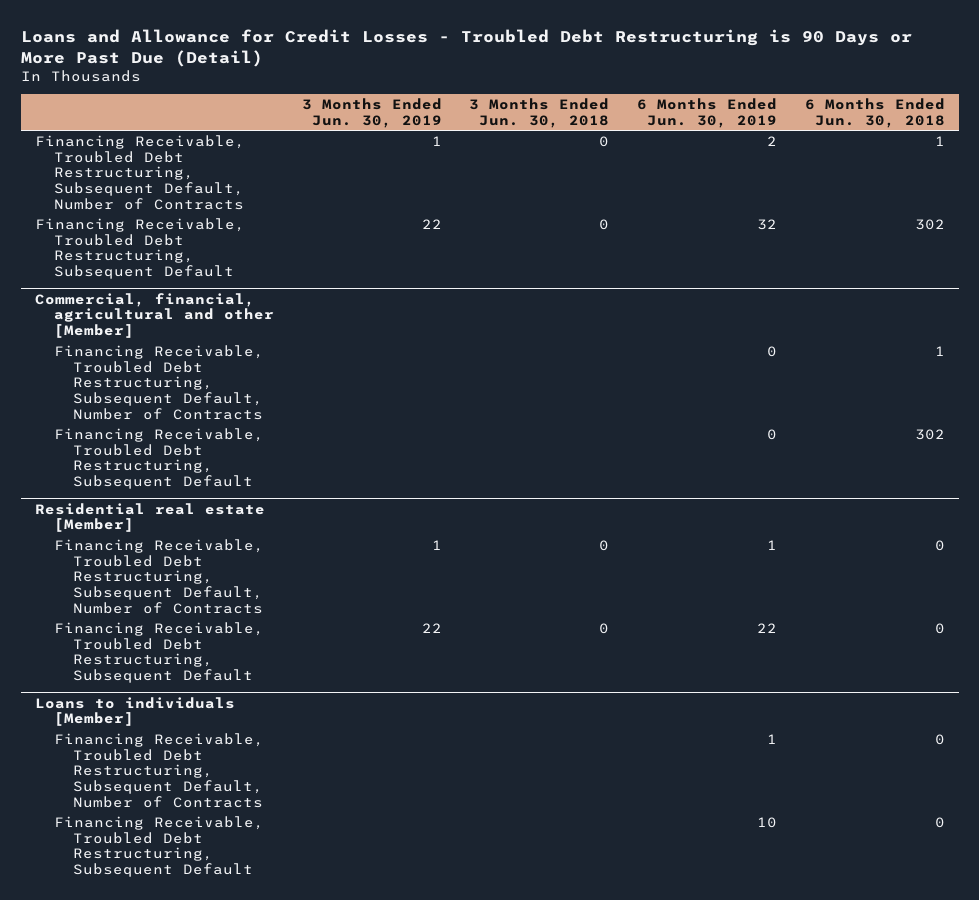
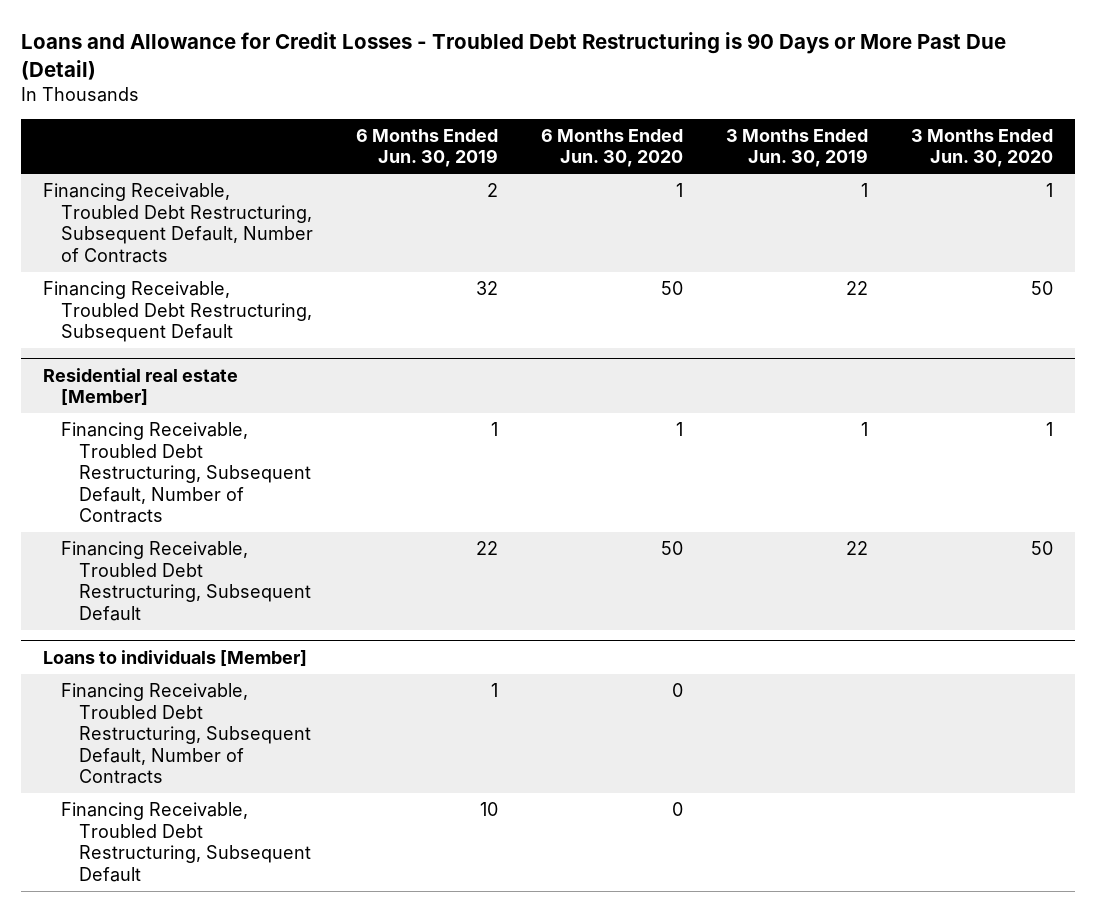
[469,97,610,128] 3 Months Ended Jun. 30, 2018 -> none
[804,97,945,128] 6 Months Ended Jun. 30, 2018 -> none
none -> [541,128,684,168] 6 Months Ended Jun. 30, 2020
none -> [911,128,1054,168] 3 Months Ended Jun. 30, 2020
[34,292,274,339] Commercial, financial, agricultural and other [Member] -> none
[53,344,264,421] Financing Receivable, Troubled Debt Restructuring, Subsequent Default, Number of Contracts -> none
[53,427,264,490] Financing Receivable, Troubled Debt Restructuring, Subsequent Default -> none

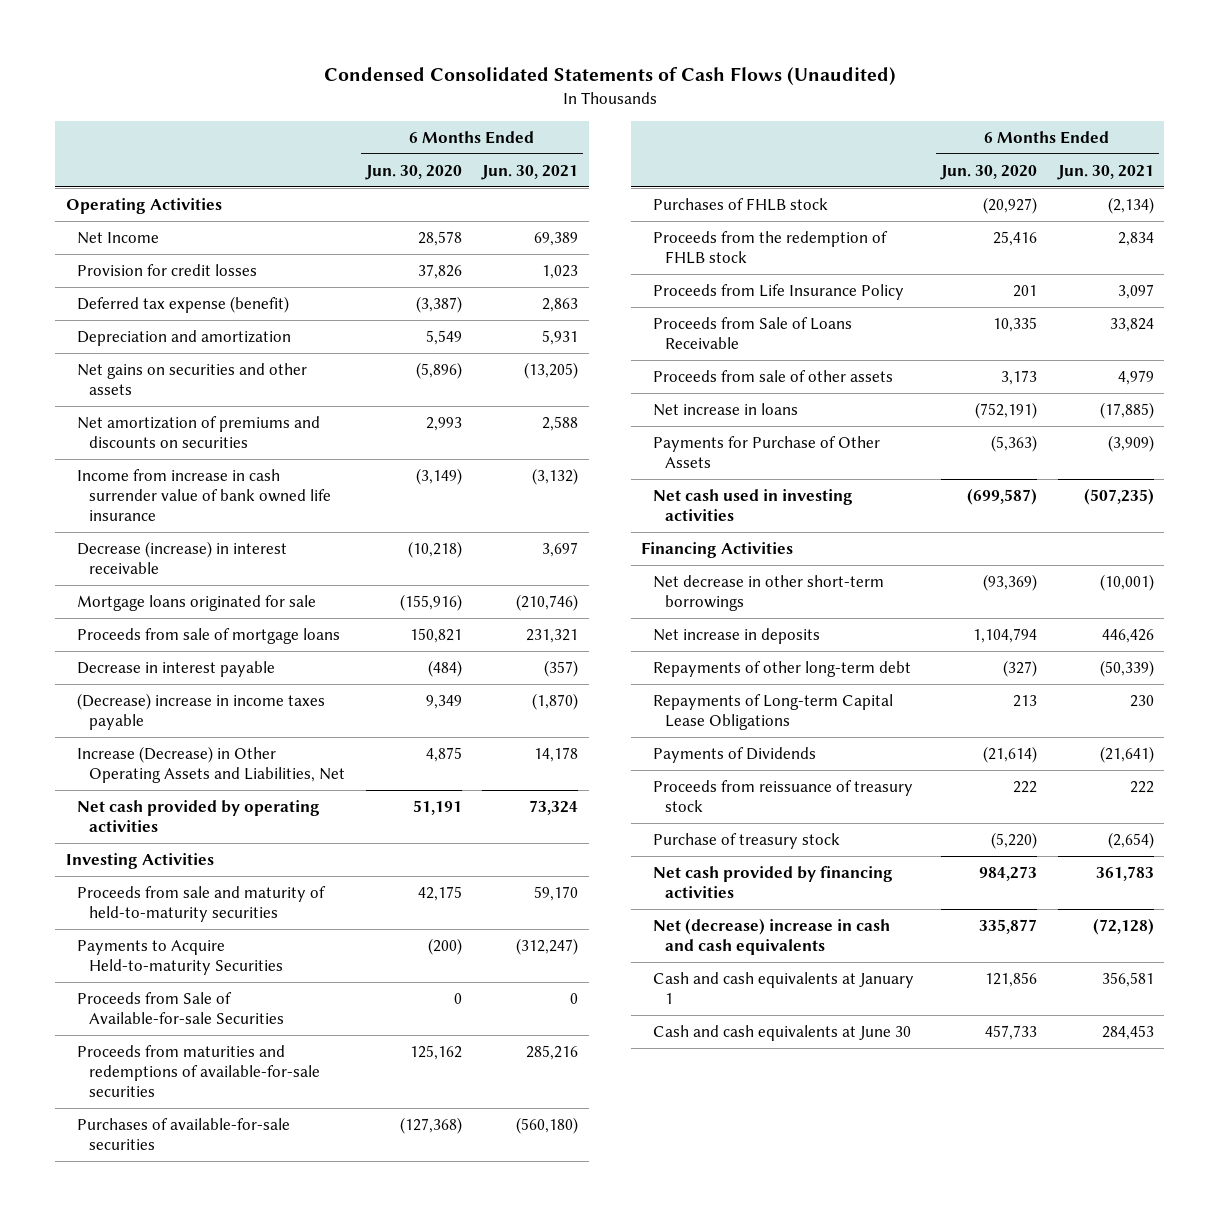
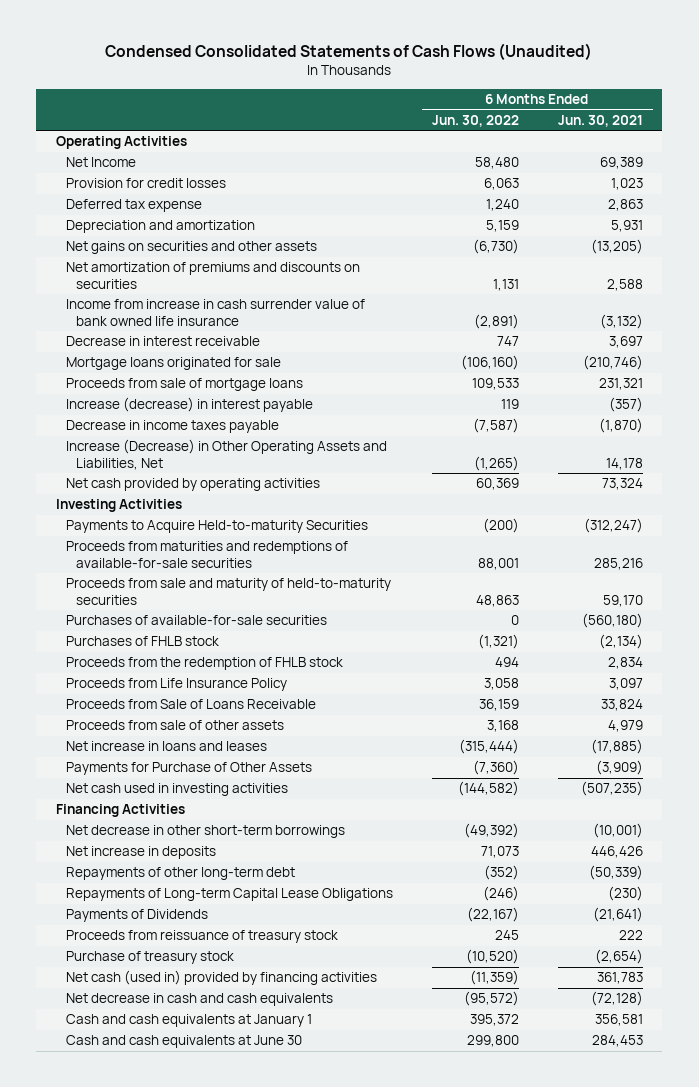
[364,164,462,180] Jun. 30, 2020 -> none
none -> [431,114,519,127] Jun. 30, 2022
[77,295,290,313] Deferred tax expense (benefit) -> [65,199,202,213] Deferred tax expense
[77,540,288,574] Decrease (increase) in interest receivable -> [65,336,260,347] Decrease in interest receivable
[77,660,276,677] Decrease in interest payable -> [65,397,313,413] Increase (decrease) in interest payable
[77,692,326,730] (Decrease) increase in income taxes payable -> [65,420,279,434] Decrease in income taxes payable
[77,991,285,1024] Proceeds from Sale of Available-for-sale Securities -> none
[77,885,327,922] Proceeds from sale and maturity of held-to-maturity securities -> [65,578,391,606] Proceeds from sale and maturity of held-to-maturity securities
[652,402,798,416] Net increase in loans -> [65,741,267,752] Net increase in loans and leases
[1129,694,1154,707] 230 -> [607,886,643,902] (230)
[652,865,893,898] Net cash provided by financing activities -> [65,970,377,986] Net cash (used in) provided by financing activities
[652,917,890,955] Net (decrease) increase in cash and cash equivalents -> [65,993,333,1007] Net decrease in cash and cash equivalents

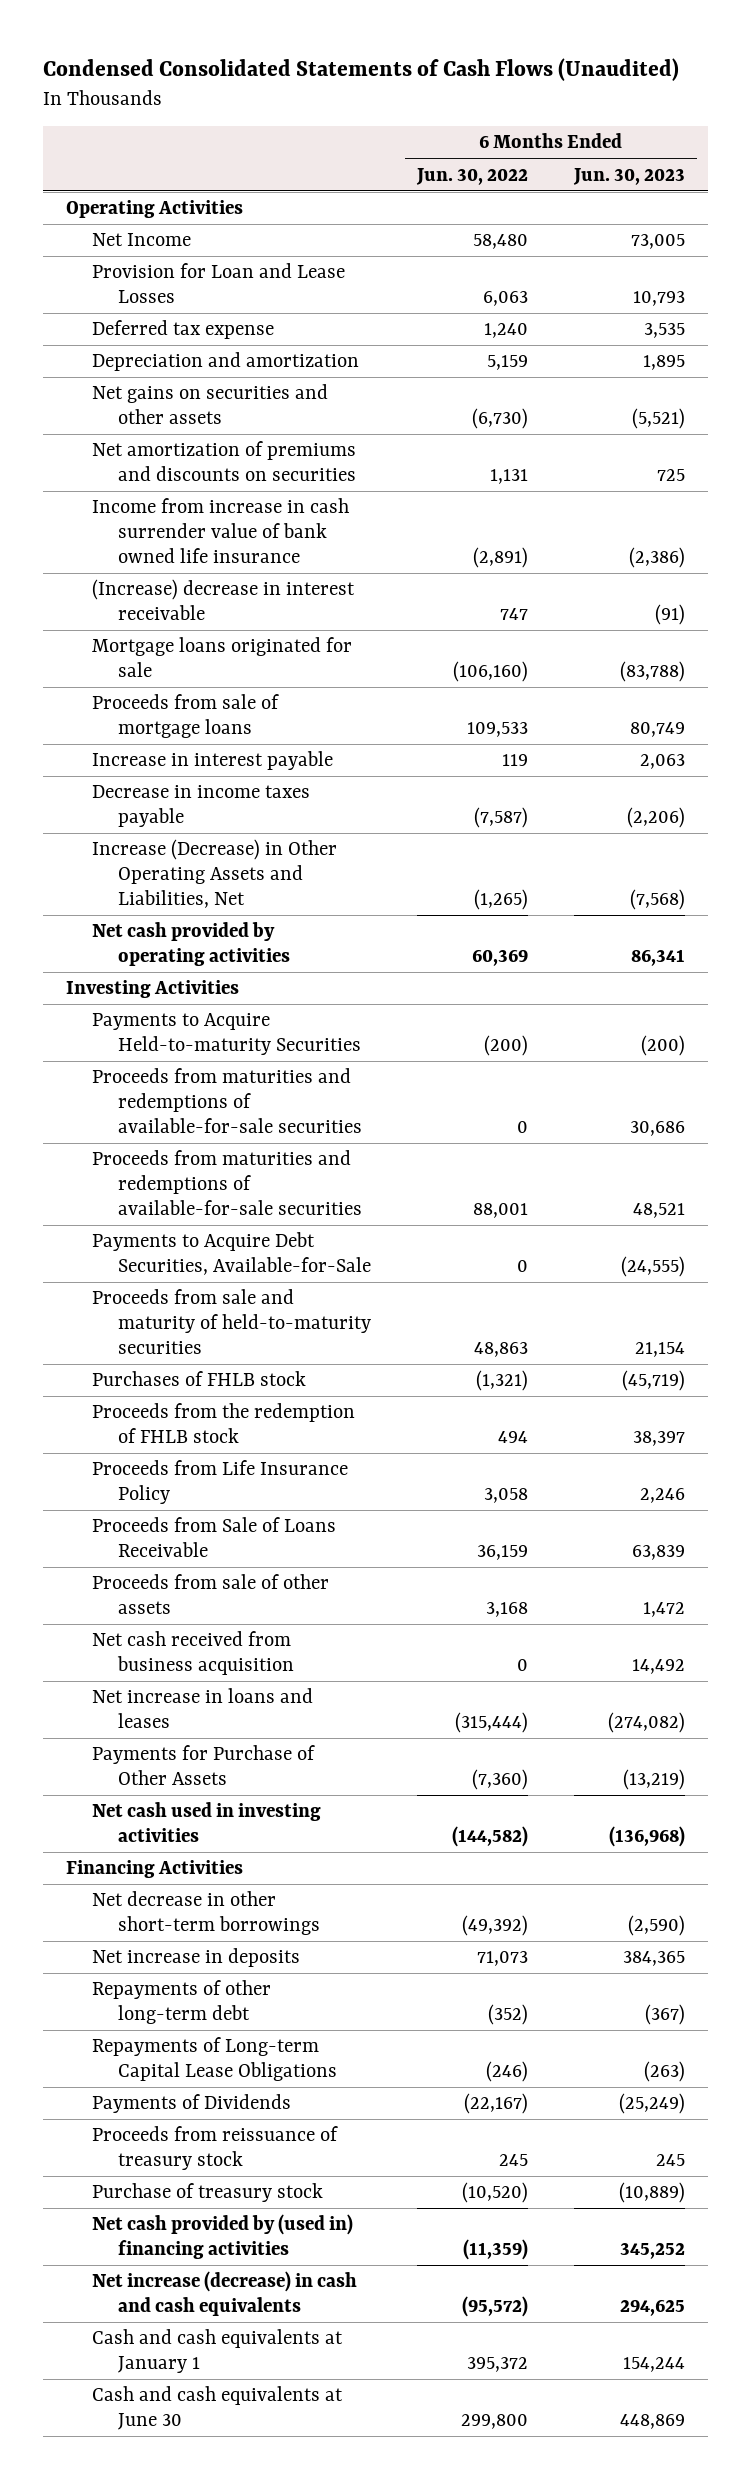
[557,114,643,127] Jun. 30, 2021 -> none
none -> [573,167,686,185] Jun. 30, 2023
[65,178,226,189] Provision for credit losses -> [91,263,345,304] Provision for Loan and Lease Losses
[65,336,260,347] Decrease in interest receivable -> [91,579,355,621] (Increase) decrease in interest receivable
[65,397,313,413] Increase (decrease) in interest payable -> [91,751,333,771] Increase in interest payable
none -> [91,1068,362,1133] Proceeds from maturities and redemptions of available-for-sale securities
none -> [91,1232,371,1276] Payments to Acquire Debt Securities, Available-for-Sale
[65,615,327,626] Purchases of available-for-sale securities -> none
none -> [91,1631,294,1676] Net cash received from business acquisition
[65,970,377,986] Net cash (used in) provided by financing activities -> [91,2214,353,2260] Net cash provided by (used in) financing activities
[65,993,333,1007] Net decrease in cash and cash equivalents -> [91,2271,357,2317] Net increase (decrease) in cash and cash equivalents

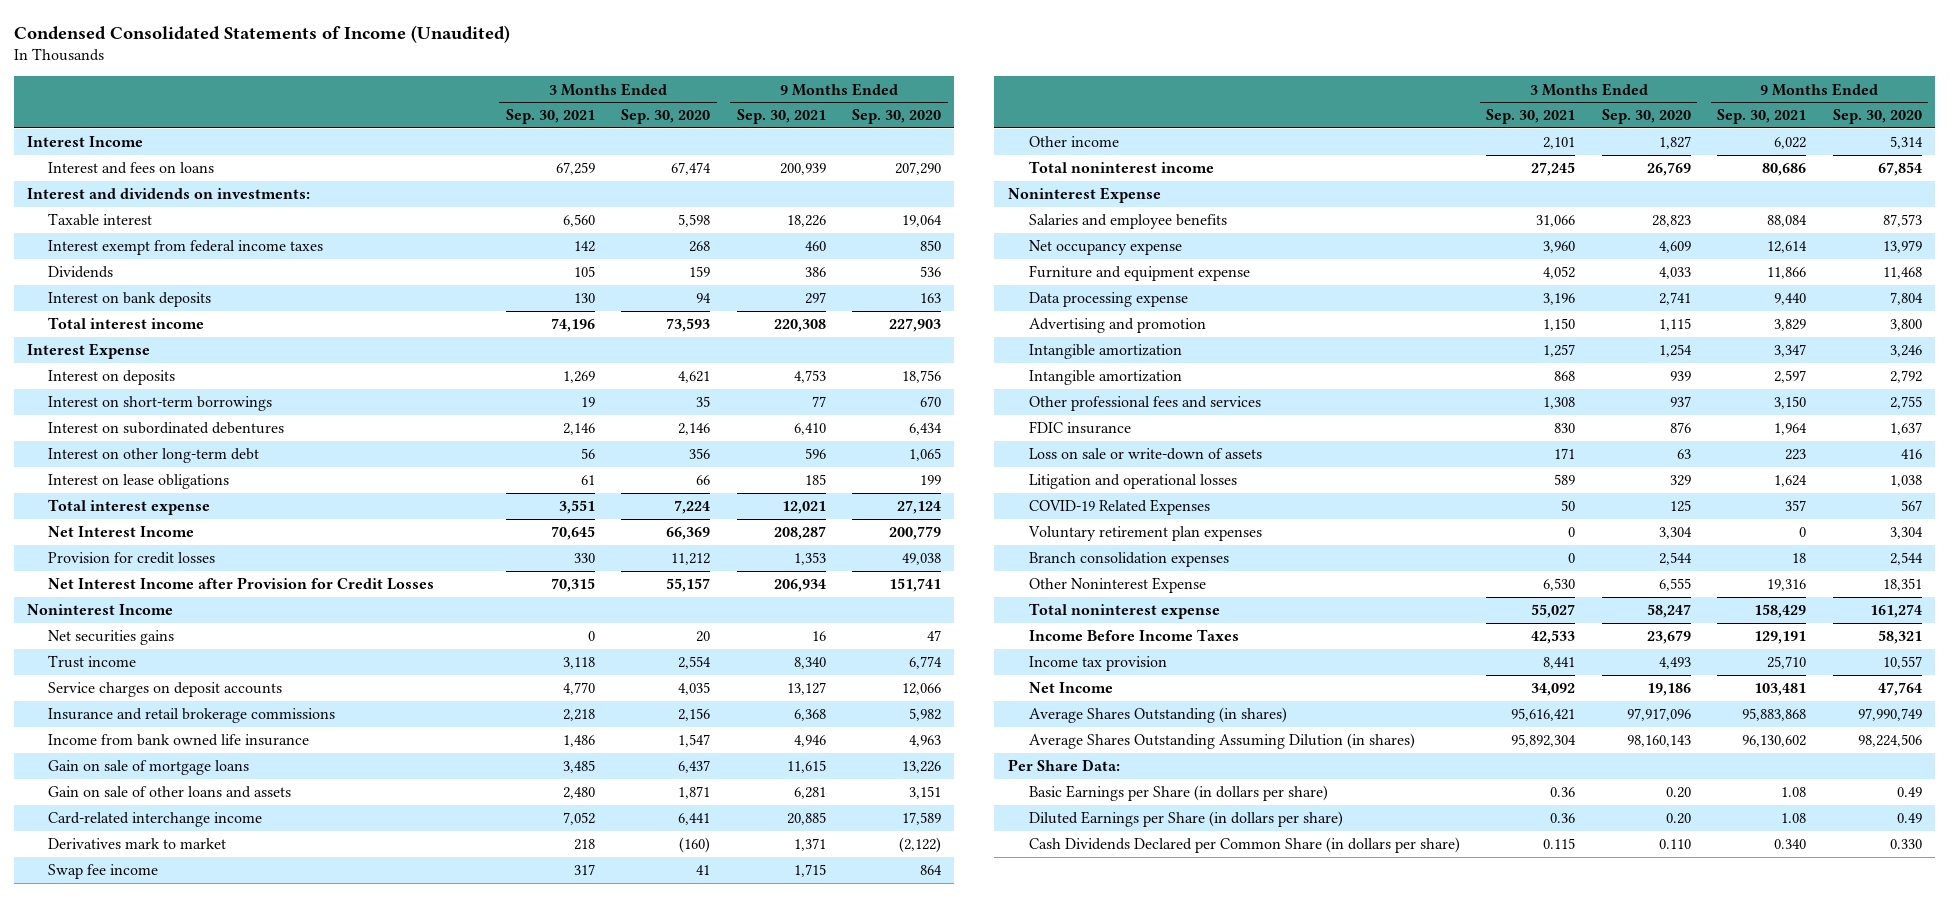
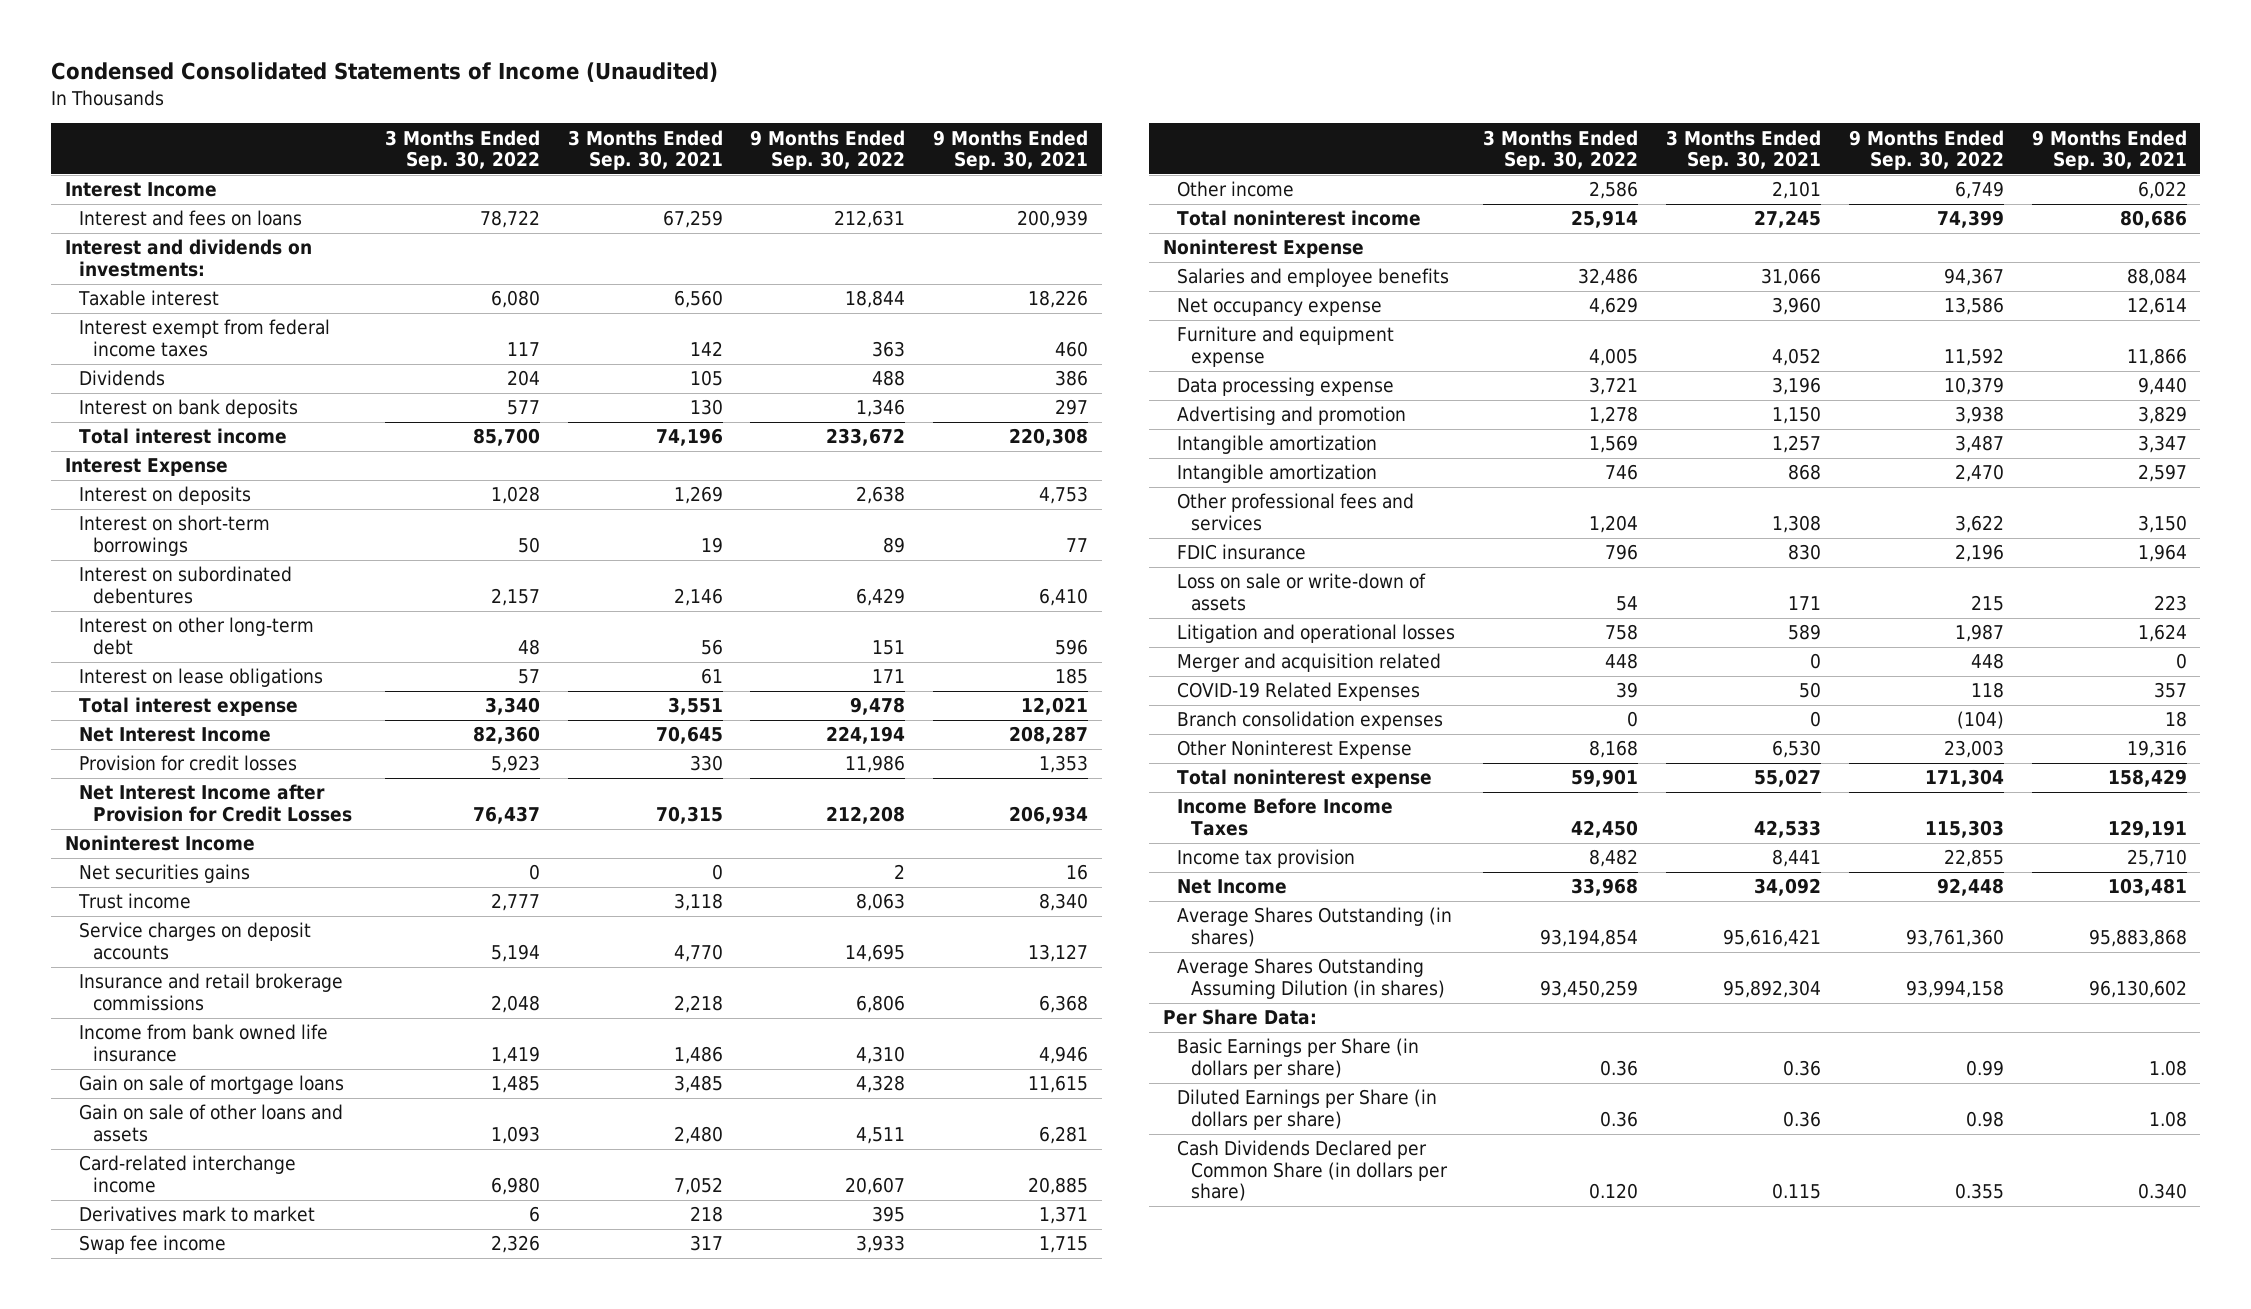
[621,109,711,125] Sep. 30, 2020 -> none
[851,109,941,125] Sep. 30, 2020 -> none
none -> [384,129,540,171] 3 Months Ended Sep. 30, 2022
none -> [750,129,906,171] 9 Months Ended Sep. 30, 2022
none -> [1176,653,1441,673] Merger and acquisition related
[1028,526,1263,542] Voluntary retirement plan expenses -> none

